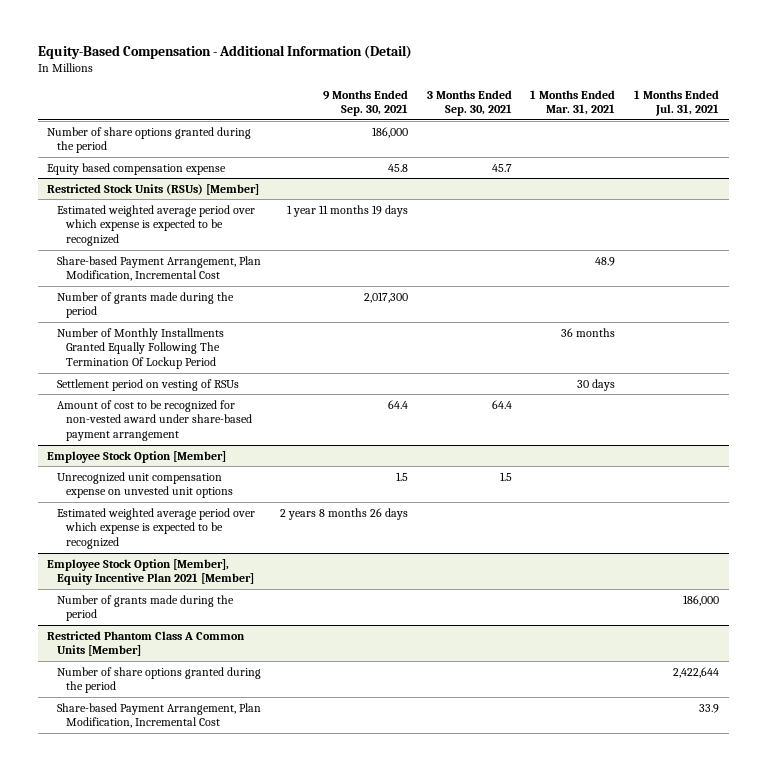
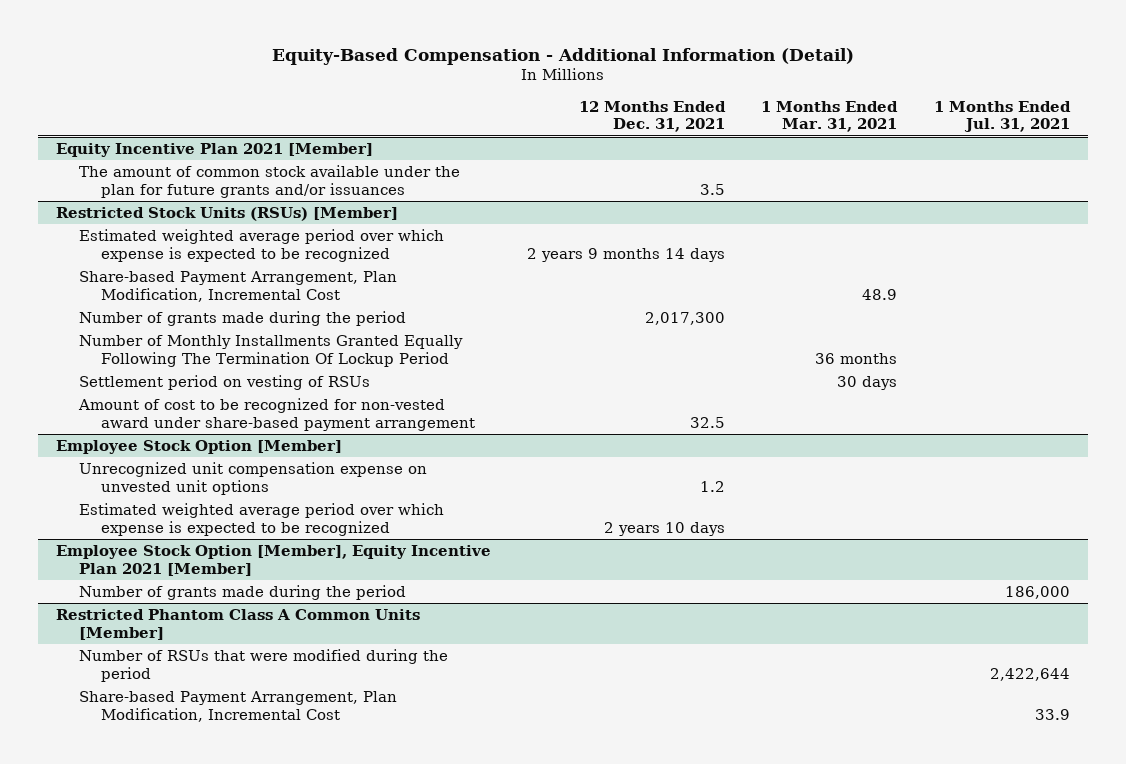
[322,89,408,117] 9 Months Ended Sep. 30, 2021 -> none
[426,89,512,117] 3 Months Ended Sep. 30, 2021 -> none
none -> [579,100,727,133] 12 Months Ended Dec. 31, 2021
[46,126,251,154] Number of share options granted during the period -> none
[46,162,226,175] Equity based compensation expense -> none
none -> [56,142,374,157] Equity Incentive Plan 2021 [Member]
none -> [78,164,460,198] The amount of common stock available under the plan for future grants and/or issuances
[56,666,261,694] Number of share options granted during the period -> [78,648,448,682] Number of RSUs that were modified during the period

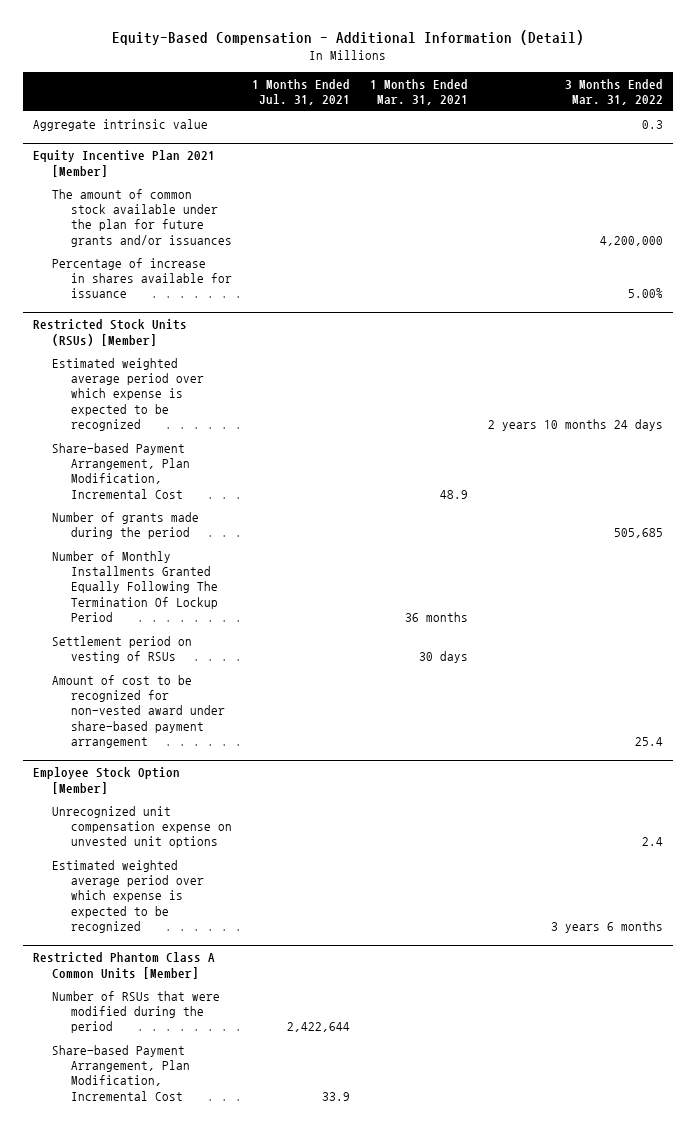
[579,100,727,133] 12 Months Ended Dec. 31, 2021 -> none
none -> [565,78,664,105] 3 Months Ended Mar. 31, 2022
none -> [32,118,208,131] Aggregate intrinsic value
none -> [51,257,232,299] Percentage of increase in shares available for issuance
[56,544,492,576] Employee Stock Option [Member], Equity Incentive Plan 2021 [Member] -> none
[78,584,406,600] Number of grants made during the period -> none

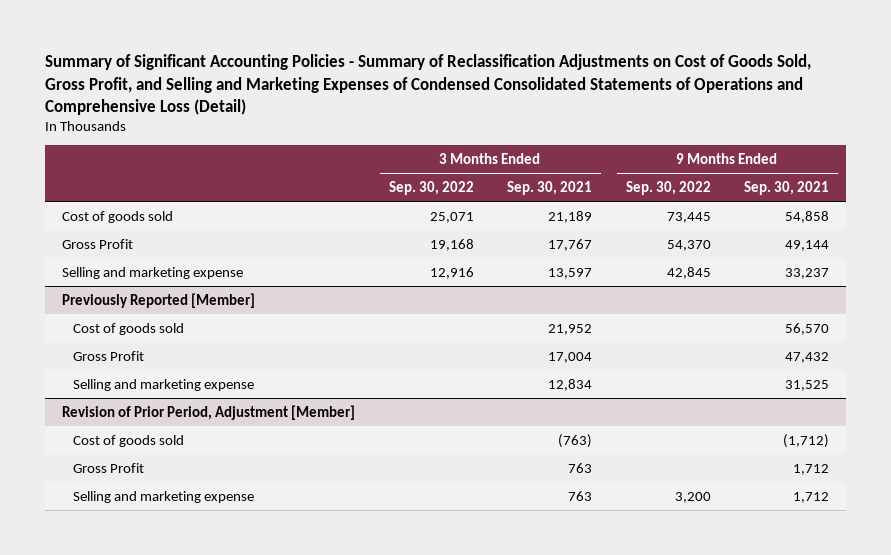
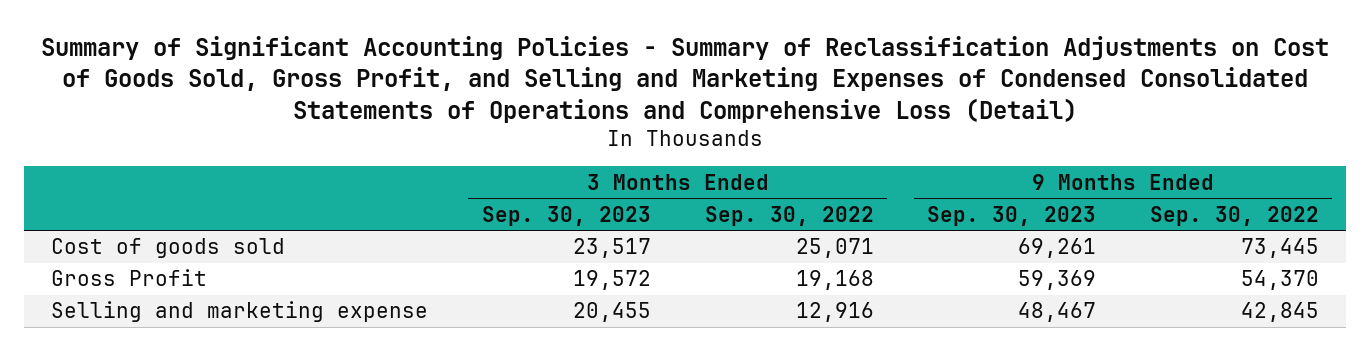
[507,180,593,195] Sep. 30, 2021 -> none
[744,180,830,195] Sep. 30, 2021 -> none
none -> [481,205,651,226] Sep. 30, 2023
none -> [927,205,1097,226] Sep. 30, 2023
[62,292,256,308] Previously Reported [Member] -> none
[72,322,184,335] Cost of goods sold -> none
[72,350,144,361] Gross Profit -> none
[72,378,254,391] Selling and marketing expense -> none
[62,404,356,420] Revision of Prior Period, Adjustment [Member] -> none
[72,434,184,447] Cost of goods sold -> none
[72,462,144,473] Gross Profit -> none
[72,490,254,503] Selling and marketing expense -> none

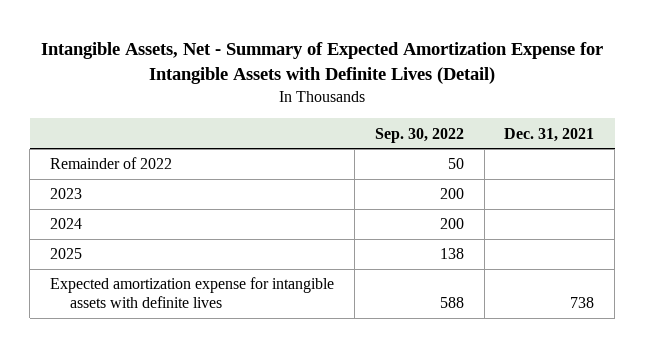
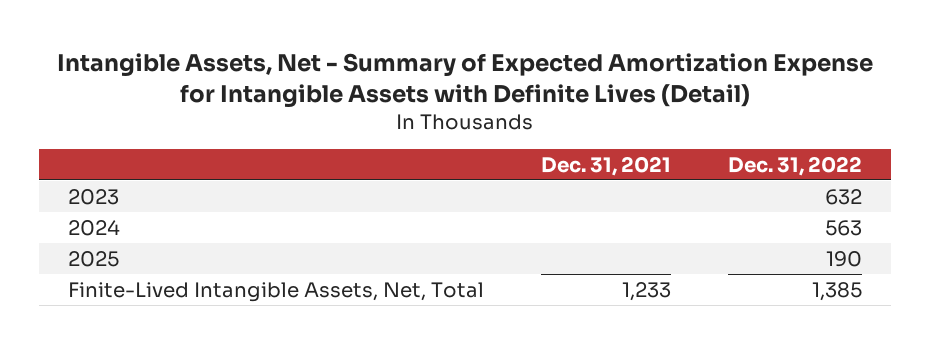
[374,127,464,143] Sep. 30, 2022 -> none
none -> [728,155,863,176] Dec. 31, 2022
[50,157,173,170] Remainder of 2022 -> none
[50,277,335,309] Expected amortization expense for intangible assets with definite lives -> none
none -> [67,281,484,302] Finite-Lived Intangible Assets, Net, Total

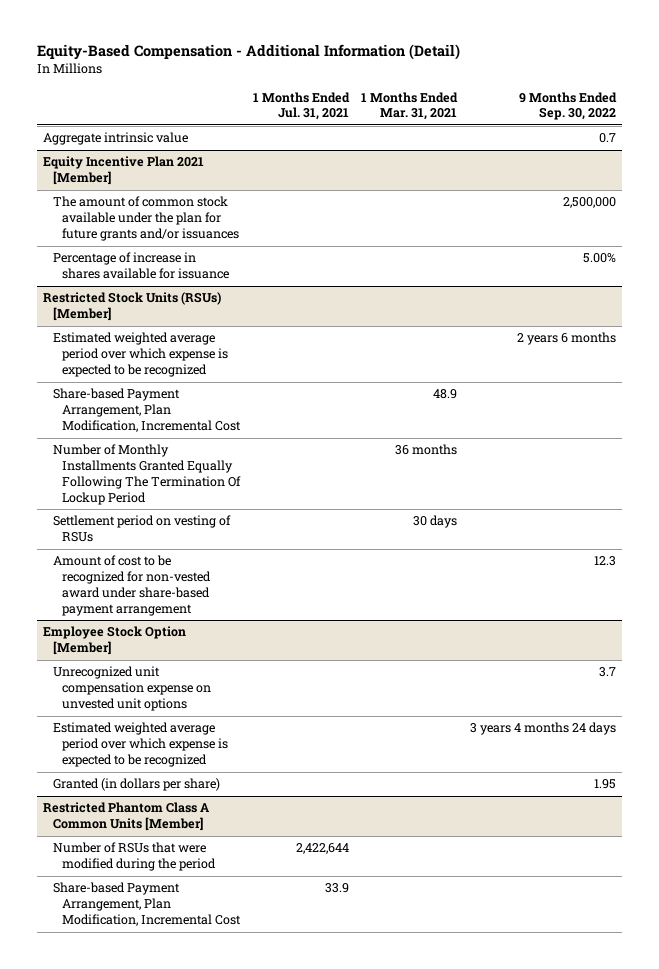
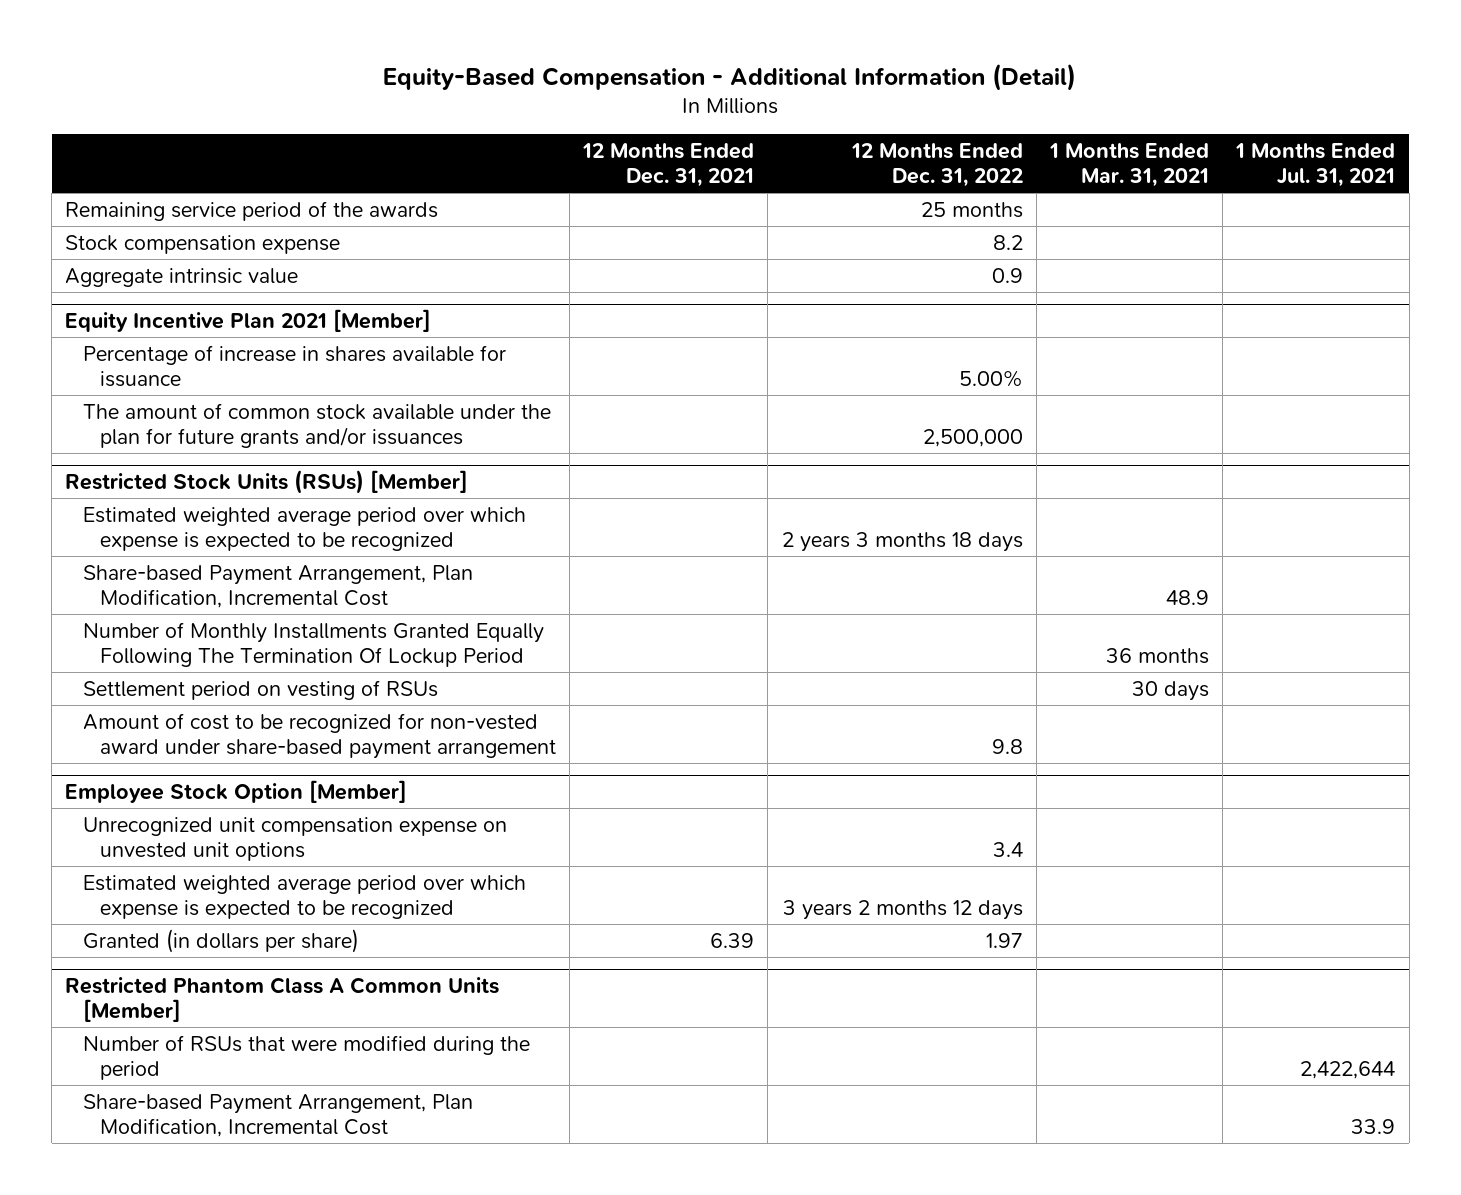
[519,91,618,121] 9 Months Ended Sep. 30, 2022 -> none
none -> [582,143,755,188] 12 Months Ended Dec. 31, 2021
none -> [850,143,1023,188] 12 Months Ended Dec. 31, 2022
none -> [65,200,439,221] Remaining service period of the awards
none -> [65,234,341,254] Stock compensation expense
[52,196,240,242] The amount of common stock available under the plan for future grants and/or issuances -> [82,402,551,448] The amount of common stock available under the plan for future grants and/or issuances

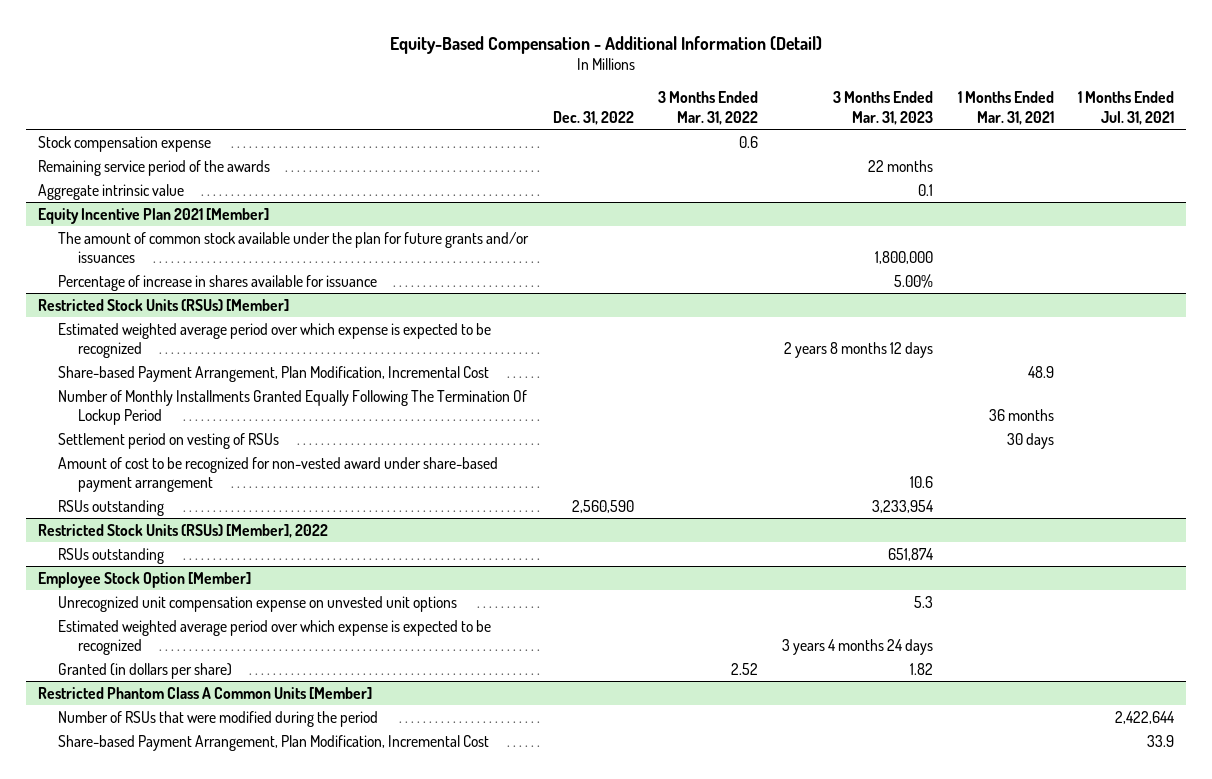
[582,143,755,188] 12 Months Ended Dec. 31, 2021 -> none
[850,143,1023,188] 12 Months Ended Dec. 31, 2022 -> none
none -> [552,110,634,125] Dec. 31, 2022
none -> [657,91,758,125] 3 Months Ended Mar. 31, 2022
none -> [833,91,934,125] 3 Months Ended Mar. 31, 2023
[65,200,439,221] Remaining service period of the awards -> [38,159,271,176] Remaining service period of the awards
[82,344,506,387] Percentage of increase in shares available for issuance -> [58,274,378,291] Percentage of increase in shares available for issuance
none -> [58,499,165,516] RSUs outstanding
none -> [38,523,329,538] Restricted Stock Units (RSUs) [Member], 2022
none -> [58,547,165,564] RSUs outstanding

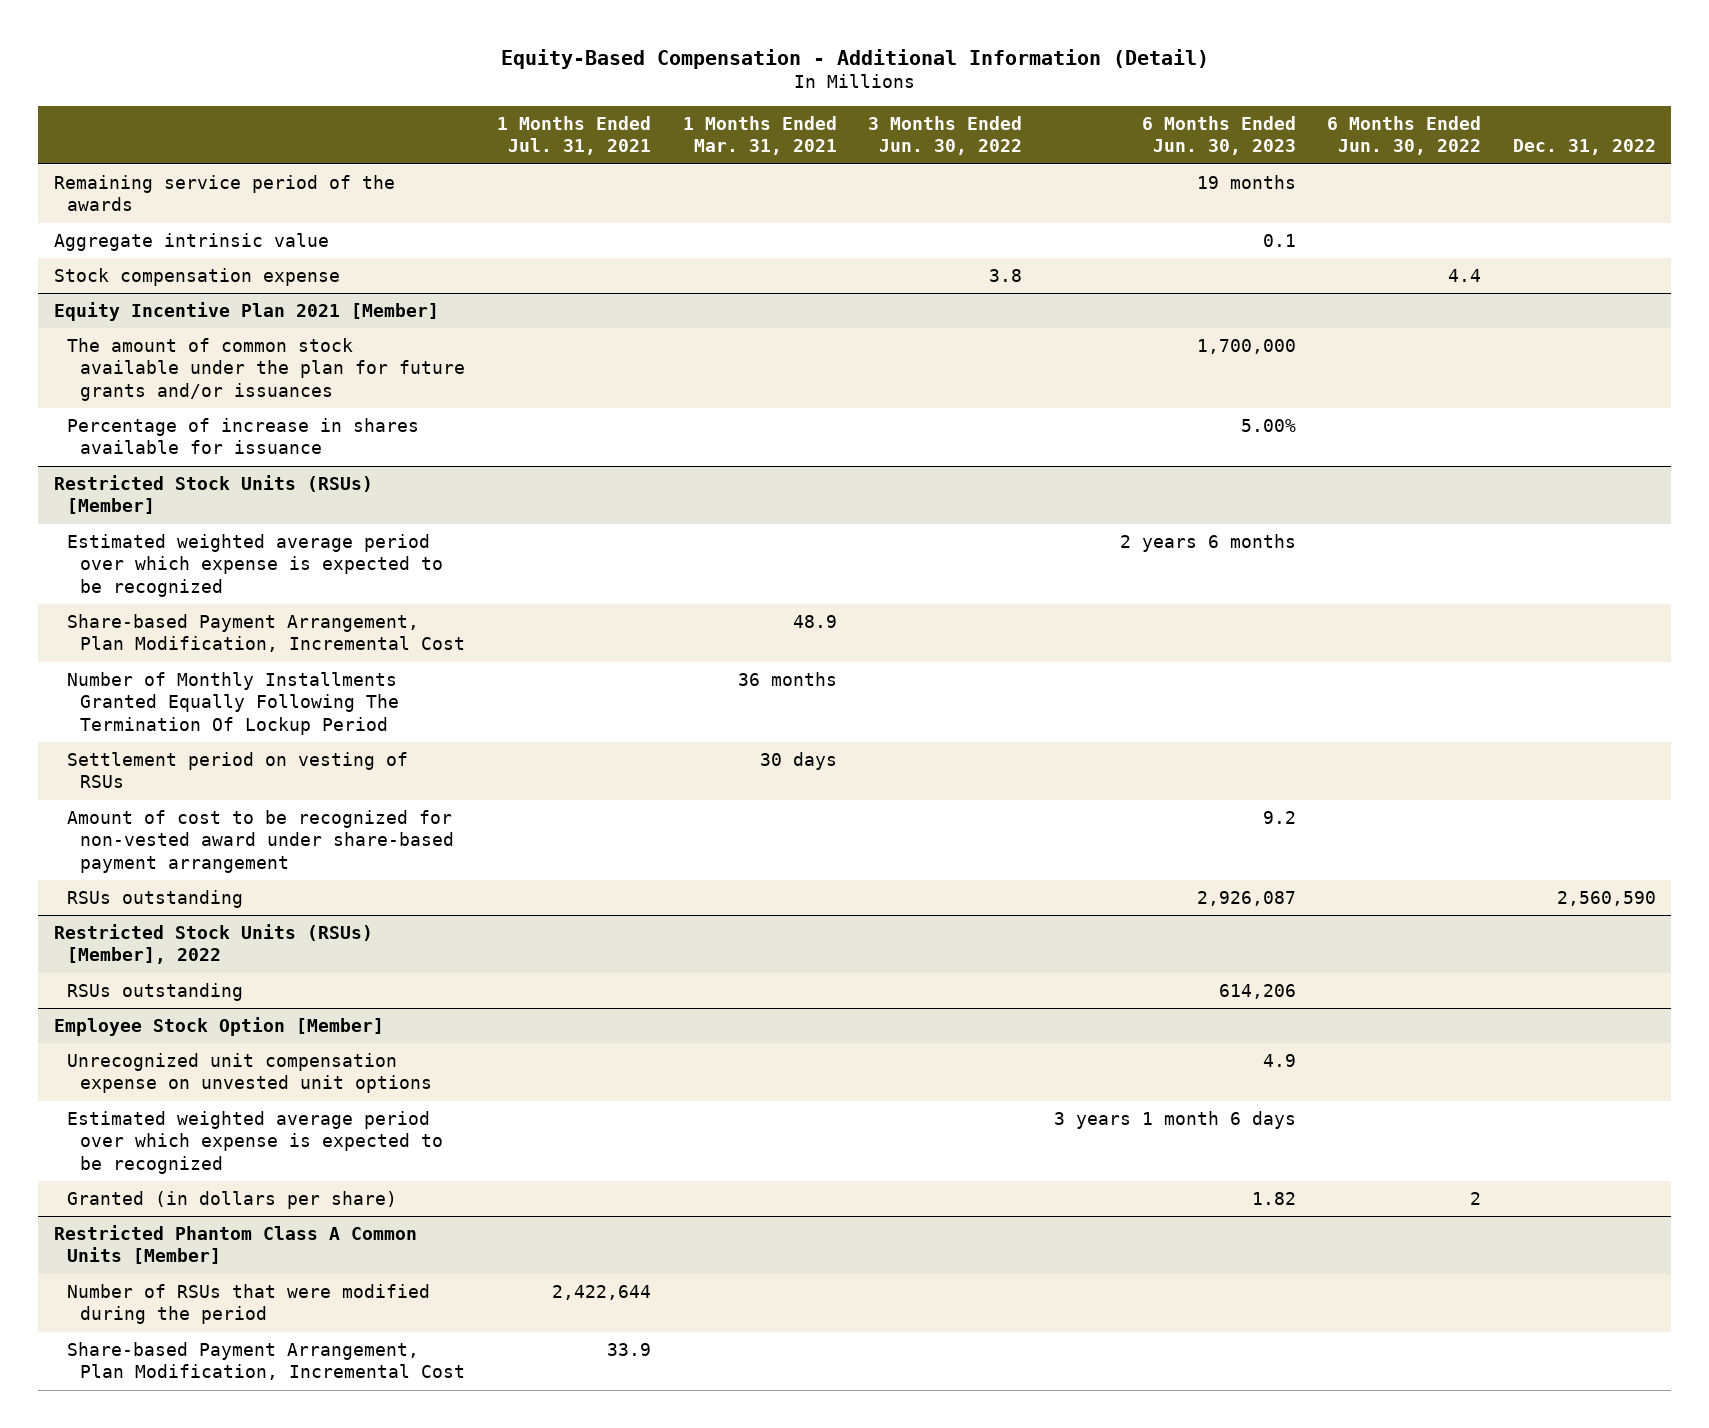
[657,91,758,125] 3 Months Ended Mar. 31, 2022 -> none
[833,91,934,125] 3 Months Ended Mar. 31, 2023 -> none
none -> [868,115,1023,156] 3 Months Ended Jun. 30, 2022
none -> [1141,115,1296,156] 6 Months Ended Jun. 30, 2023
none -> [1327,115,1482,156] 6 Months Ended Jun. 30, 2022
[38,135,212,152] Stock compensation expense -> [53,267,340,286] Stock compensation expense

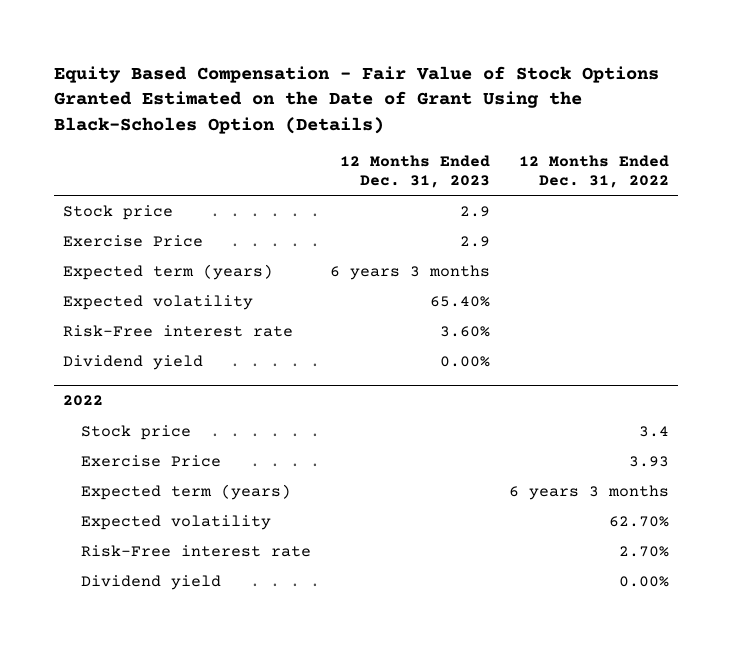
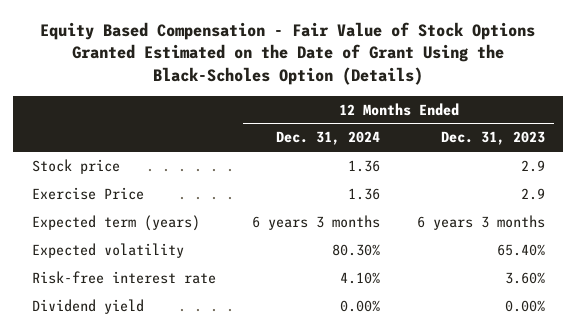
[518,155,669,189] 12 Months Ended Dec. 31, 2022 -> none
none -> [276,131,381,146] Dec. 31, 2024
[62,324,293,337] Risk-Free interest rate -> [31,271,216,285] Risk-free interest rate
[62,395,103,407] 2022 -> none
[80,424,191,440] Stock price -> none
[80,454,221,467] Exercise Price -> none
[80,483,291,500] Expected term (years) -> none
[80,514,271,530] Expected volatility -> none
[80,544,311,557] Risk-Free interest rate -> none
[80,574,221,590] Dividend yield -> none

